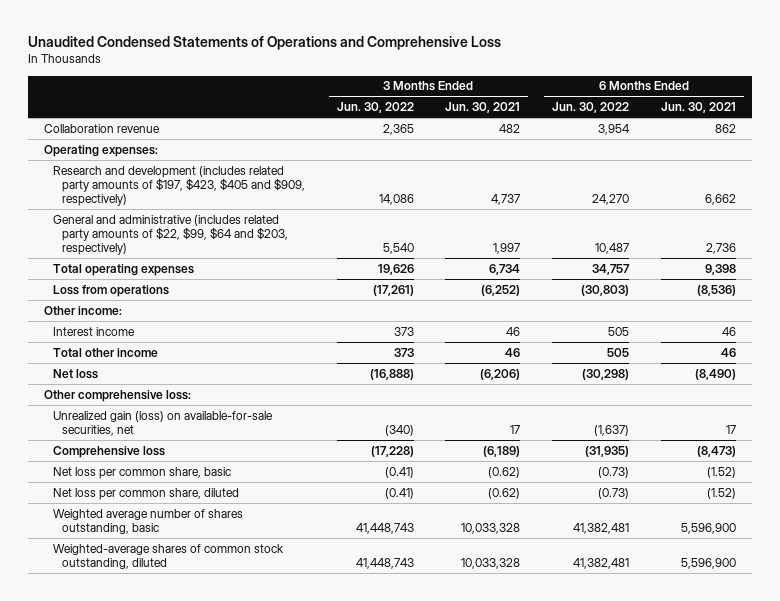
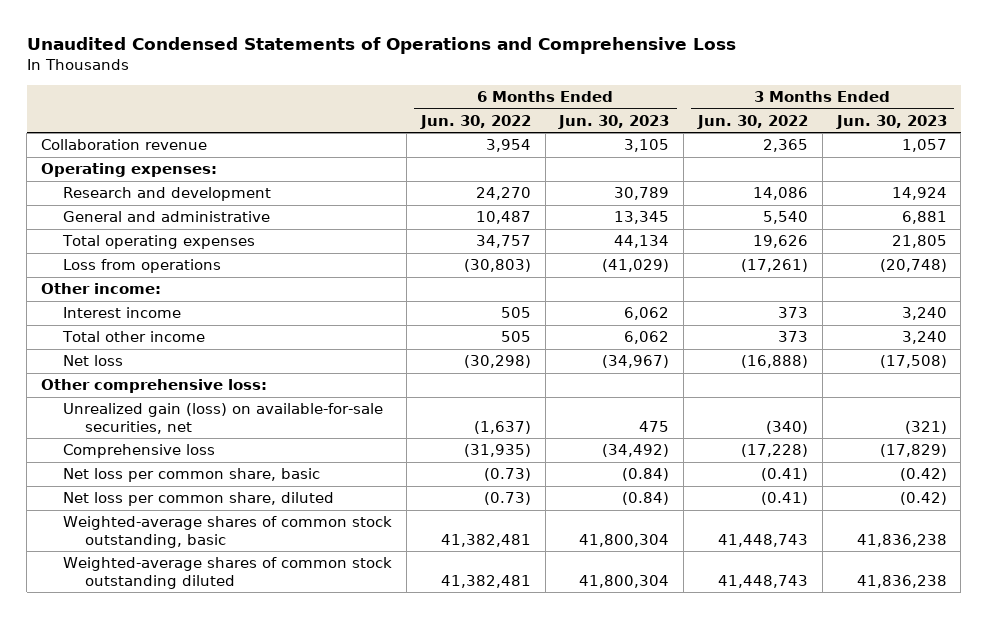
[445,102,521,114] Jun. 30, 2021 -> none
[661,102,737,114] Jun. 30, 2021 -> none
none -> [558,114,670,129] Jun. 30, 2023
none -> [835,114,947,129] Jun. 30, 2023
[52,165,305,207] Research and development (includes related party amounts of $197, $423, $405 and $909, respectively) -> [63,187,272,202] Research and development
[52,214,288,256] General and administrative (includes related party amounts of $22, $99, $64 and $203, respectively) -> [63,211,271,223] General and administrative
[52,508,243,535] Weighted average number of shares outstanding, basic -> [63,516,393,548] Weighted-average shares of common stock outstanding, basic
[52,543,284,570] Weighted-average shares of common stock outstanding, diluted -> [63,557,393,589] Weighted-average shares of common stock outstanding diluted

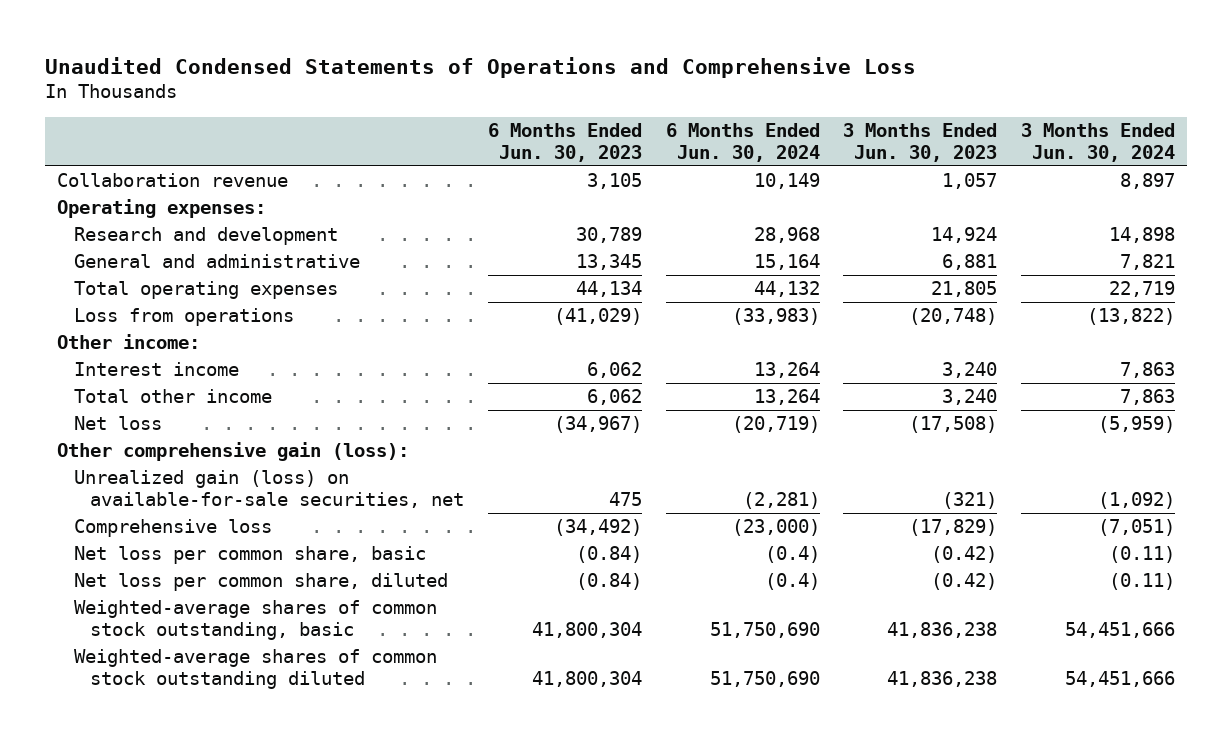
[419,114,531,129] Jun. 30, 2022 -> none
[697,114,809,129] Jun. 30, 2022 -> none
none -> [665,123,820,162] 6 Months Ended Jun. 30, 2024
none -> [1020,123,1175,162] 3 Months Ended Jun. 30, 2024
[41,379,268,394] Other comprehensive loss: -> [56,442,409,462] Other comprehensive gain (loss):

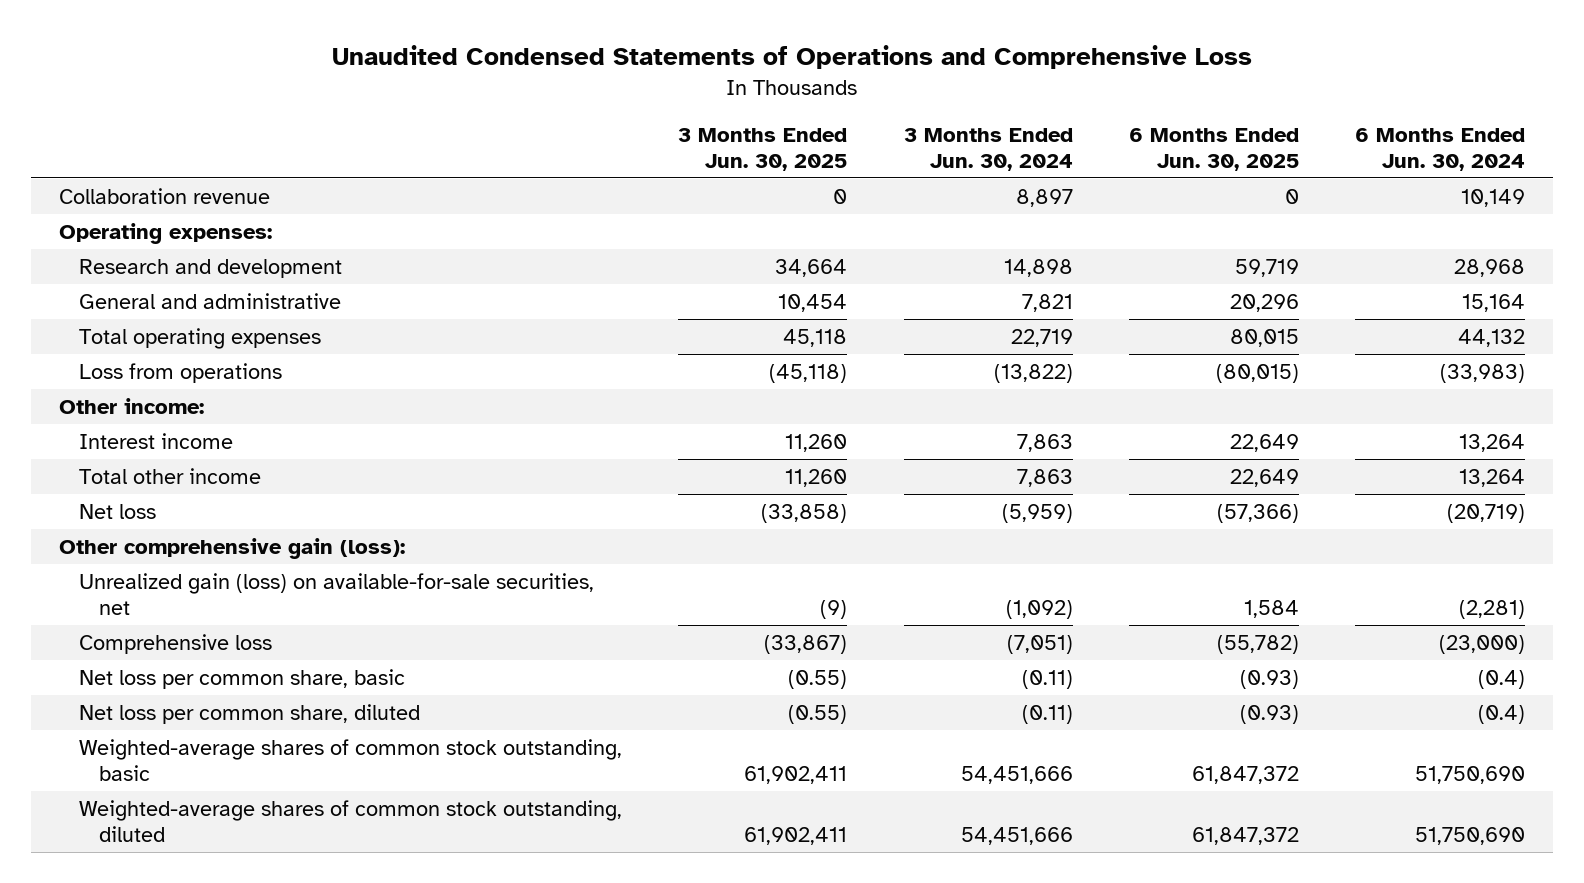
[487,123,642,162] 6 Months Ended Jun. 30, 2023 -> none
[843,123,998,162] 3 Months Ended Jun. 30, 2023 -> none
none -> [678,127,848,172] 3 Months Ended Jun. 30, 2025
none -> [1128,127,1299,172] 6 Months Ended Jun. 30, 2025
[73,649,437,690] Weighted-average shares of common stock outstanding diluted -> [79,799,623,843] Weighted-average shares of common stock outstanding, diluted

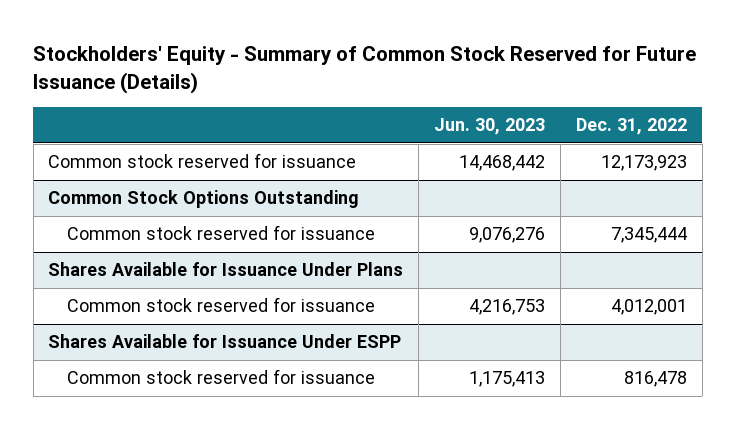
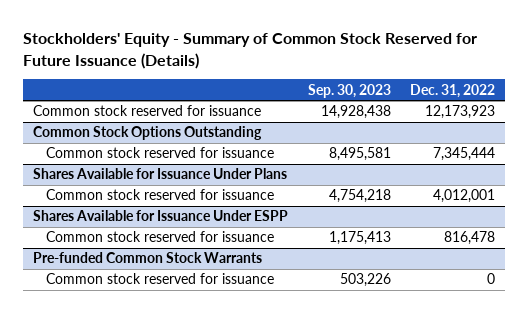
[434,118,546,136] Jun. 30, 2023 -> none
none -> [307,83,391,98] Sep. 30, 2023
none -> [32,252,262,264] Pre-funded Common Stock Warrants
none -> [45,273,274,285] Common stock reserved for issuance

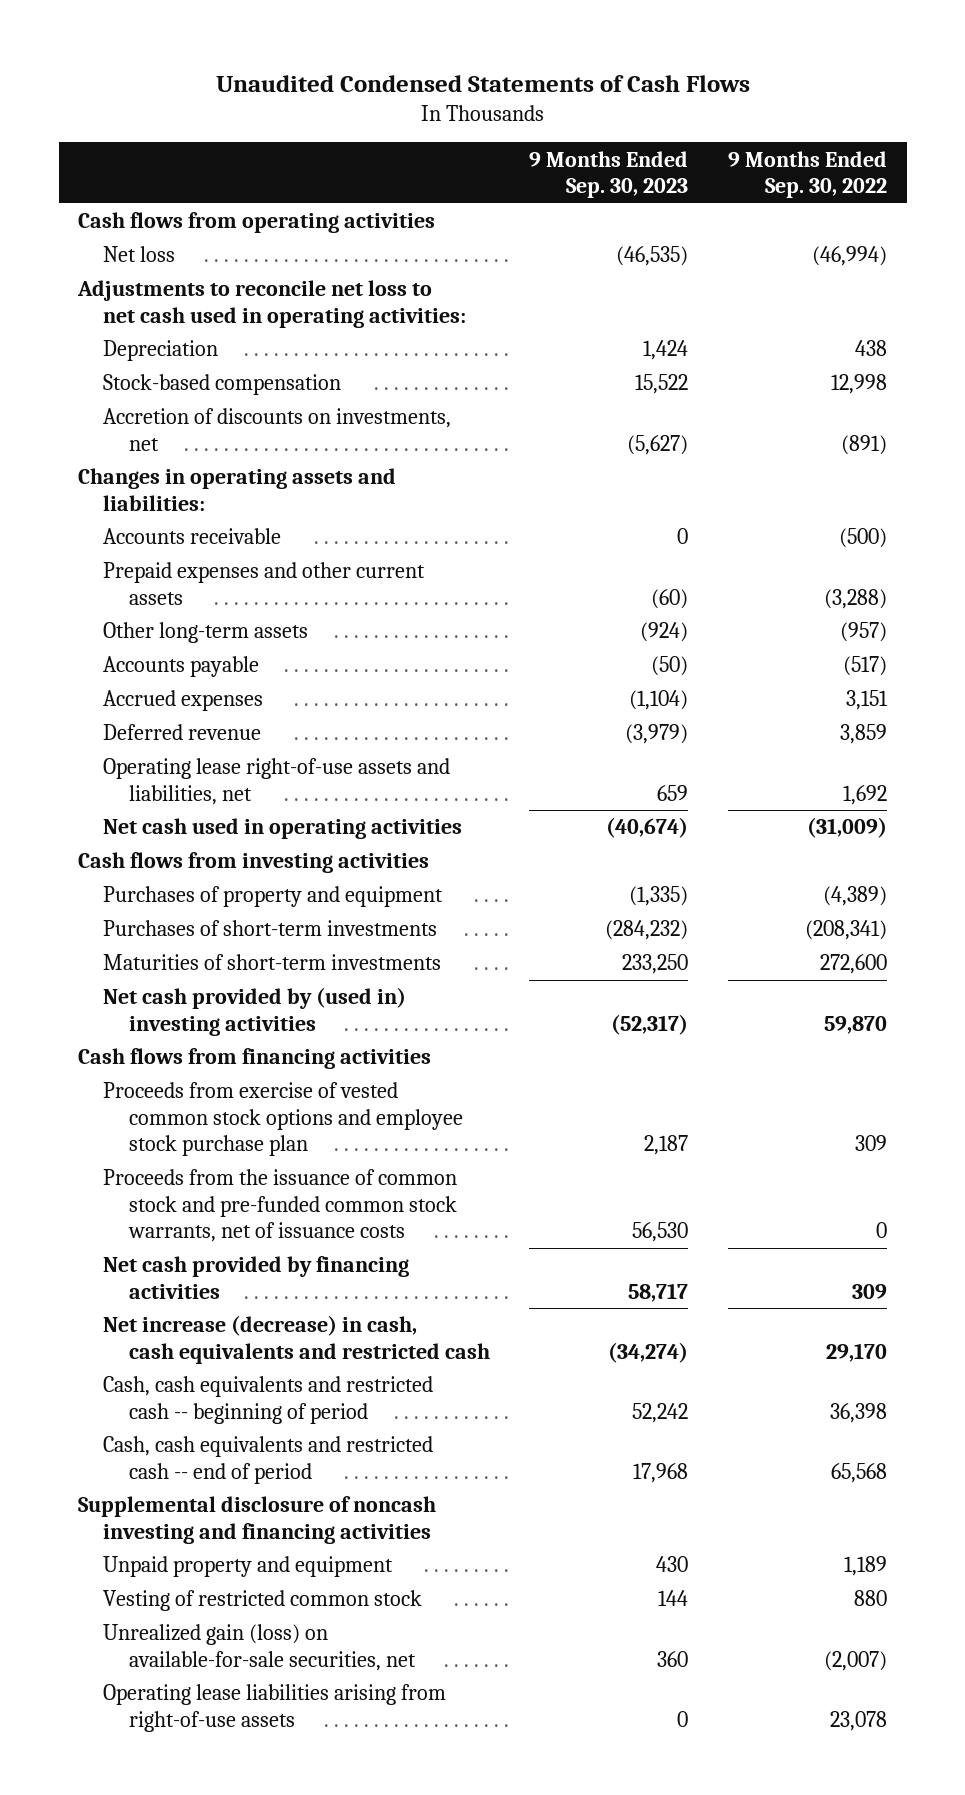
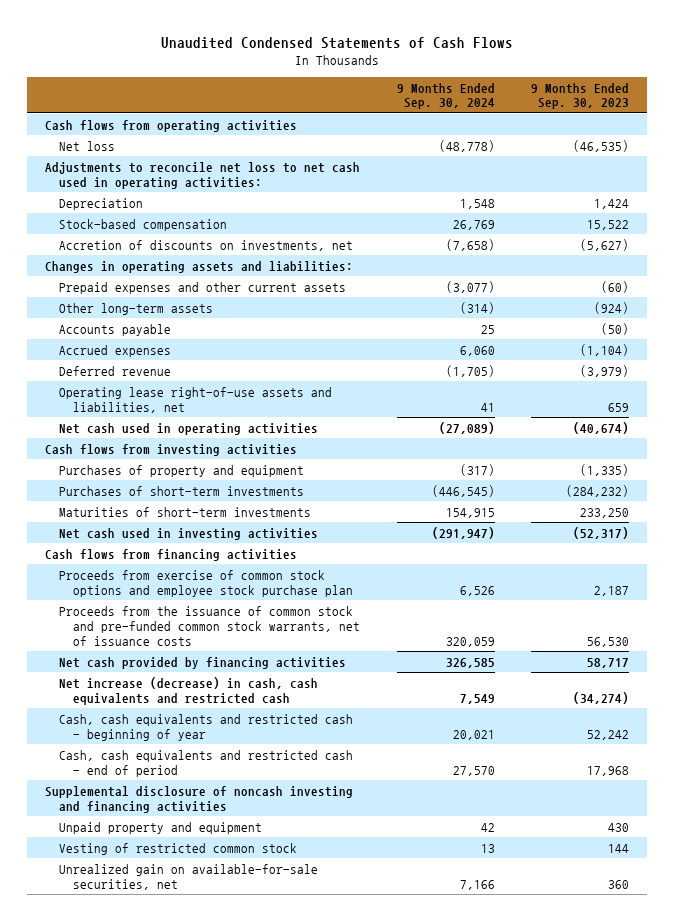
[727,150,887,199] 9 Months Ended Sep. 30, 2022 -> none
none -> [396,82,495,110] 9 Months Ended Sep. 30, 2024
[103,528,282,545] Accounts receivable -> none
[103,987,407,1036] Net cash provided by (used in) investing activities -> [58,527,318,540] Net cash used in investing activities
[103,1082,463,1157] Proceeds from exercise of vested common stock options and employee stock purchase plan -> [58,569,353,597] Proceeds from exercise of common stock options and employee stock purchase plan
[103,1376,434,1424] Cash, cash equivalents and restricted cash -- beginning of period -> [58,713,353,741] Cash, cash equivalents and restricted cash - beginning of year
[103,1436,434,1484] Cash, cash equivalents and restricted cash -- end of period -> [58,749,353,777] Cash, cash equivalents and restricted cash - end of period
[103,1684,447,1732] Operating lease liabilities arising from right-of-use assets -> none
[103,1624,416,1671] Unrealized gain (loss) on available-for-sale securities, net -> [58,863,318,890] Unrealized gain on available-for-sale securities, net

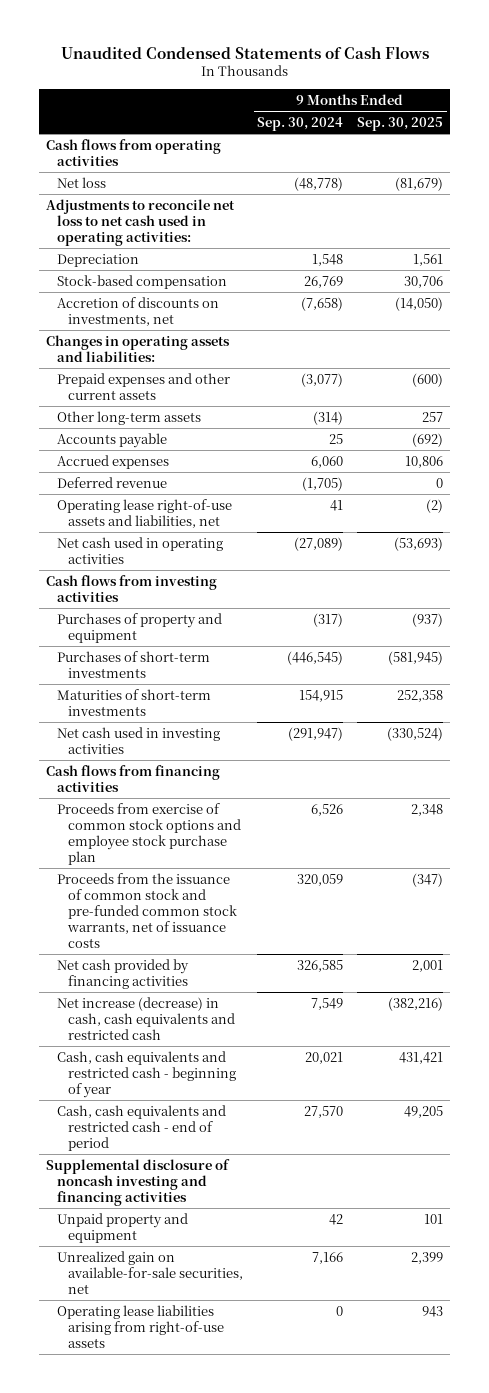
[531,82,630,110] 9 Months Ended Sep. 30, 2023 -> none
none -> [357,116,444,131] Sep. 30, 2025
[58,842,297,855] Vesting of restricted common stock -> none
none -> [56,1304,225,1348] Operating lease liabilities arising from right-of-use assets

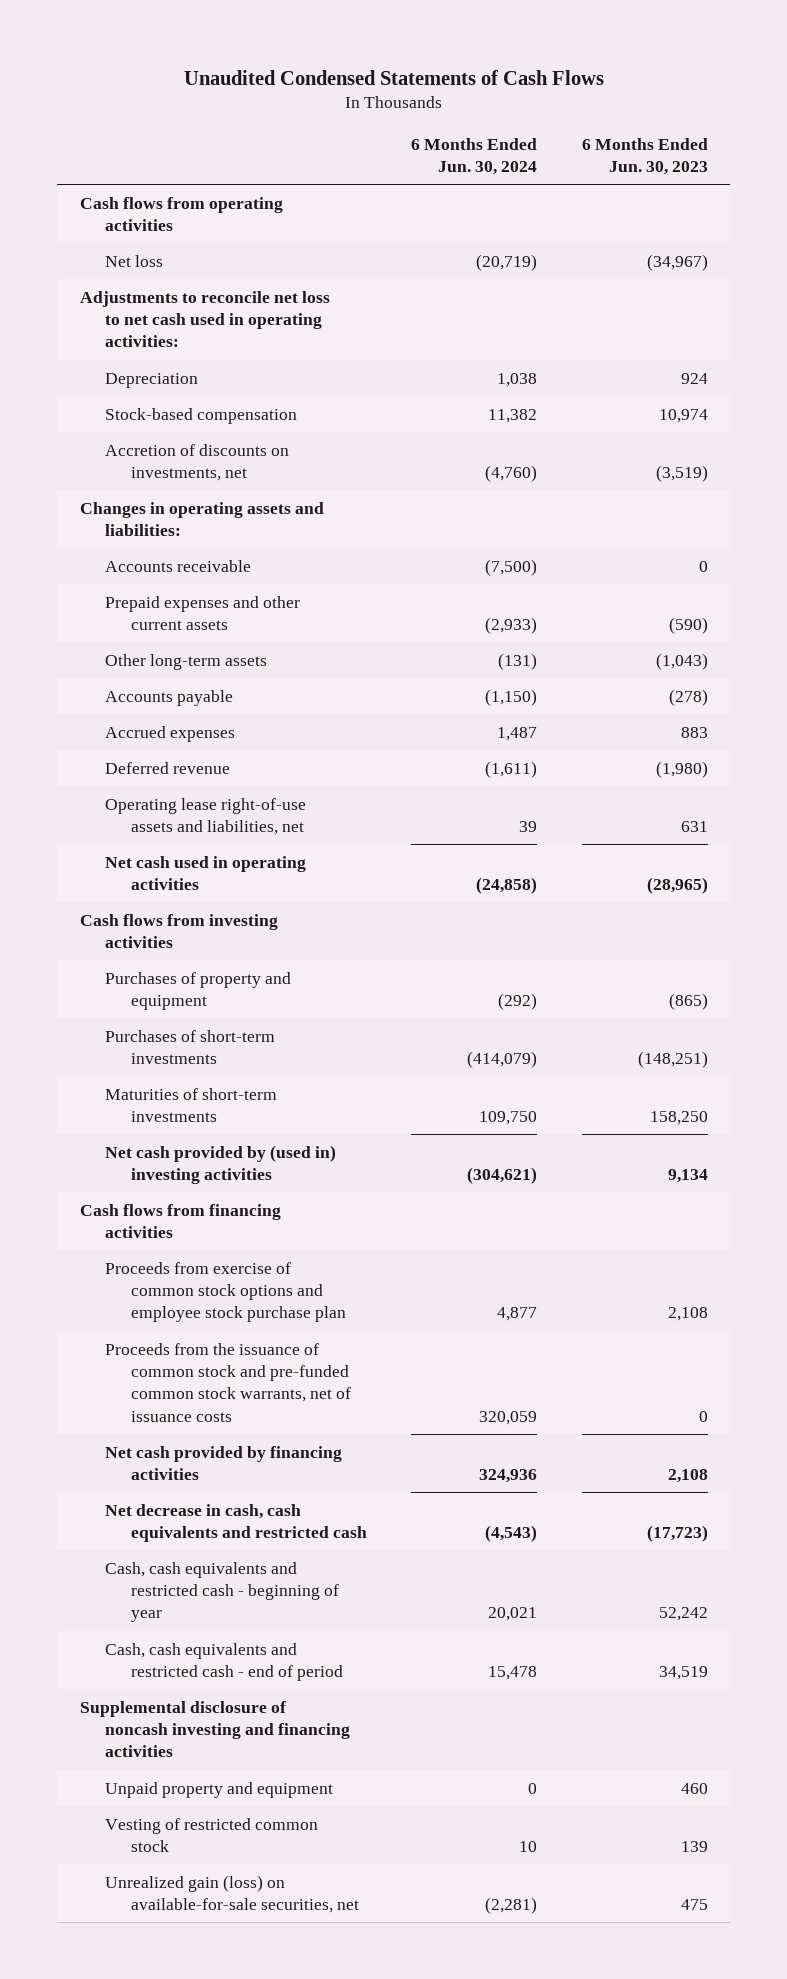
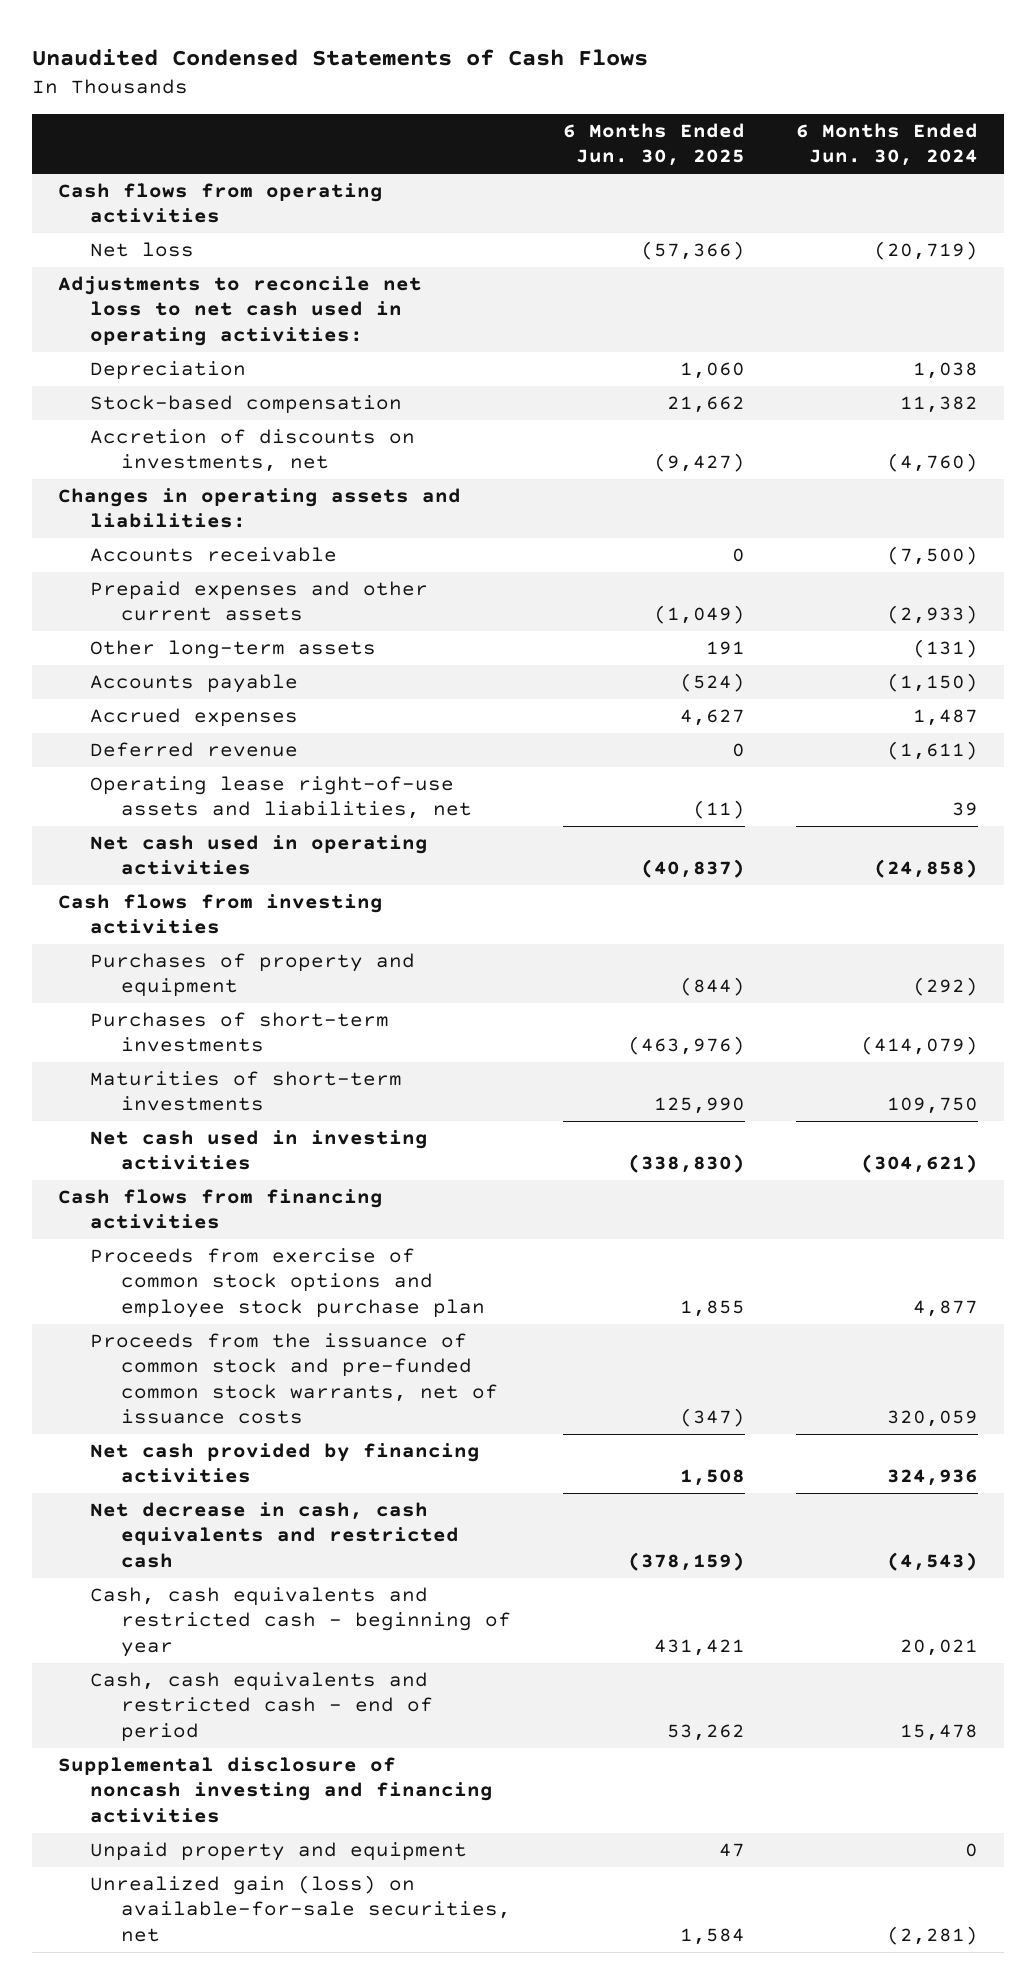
[581,137,708,176] 6 Months Ended Jun. 30, 2023 -> none
none -> [562,123,745,167] 6 Months Ended Jun. 30, 2025
[105,1144,337,1185] Net cash provided by (used in) investing activities -> [89,1130,428,1171] Net cash used in investing activities
[105,1817,319,1853] Vesting of restricted common stock -> none

